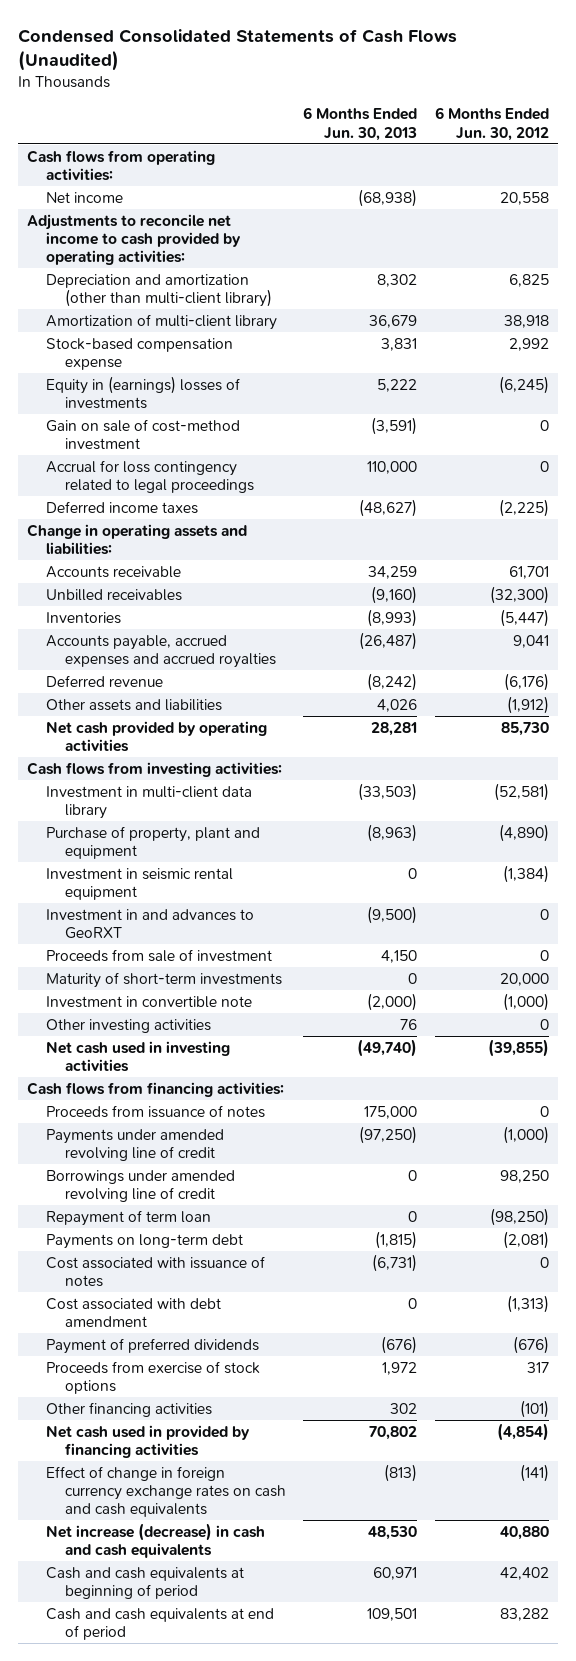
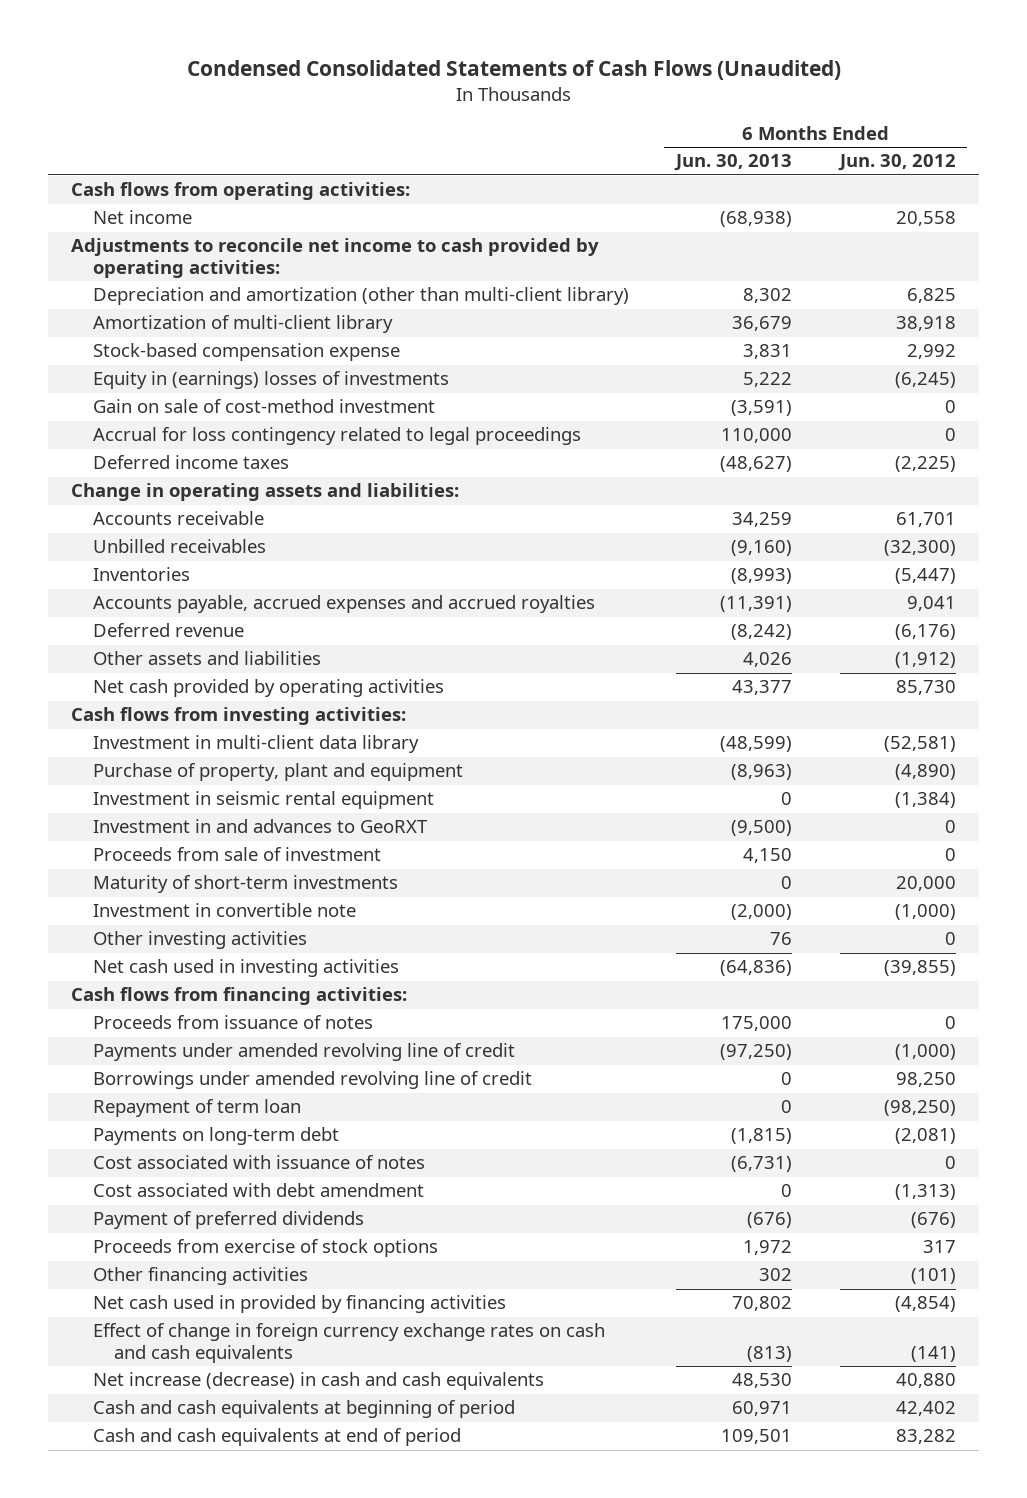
[359,631,418,650] (26,487) -> [720,596,793,613] (11,391)
[371,721,418,736] 28,281 -> [732,680,793,696] 43,377
[358,782,418,801] (33,503) -> [720,736,793,753] (48,599)
[357,1038,418,1057] (49,740) -> [720,960,793,977] (64,836)

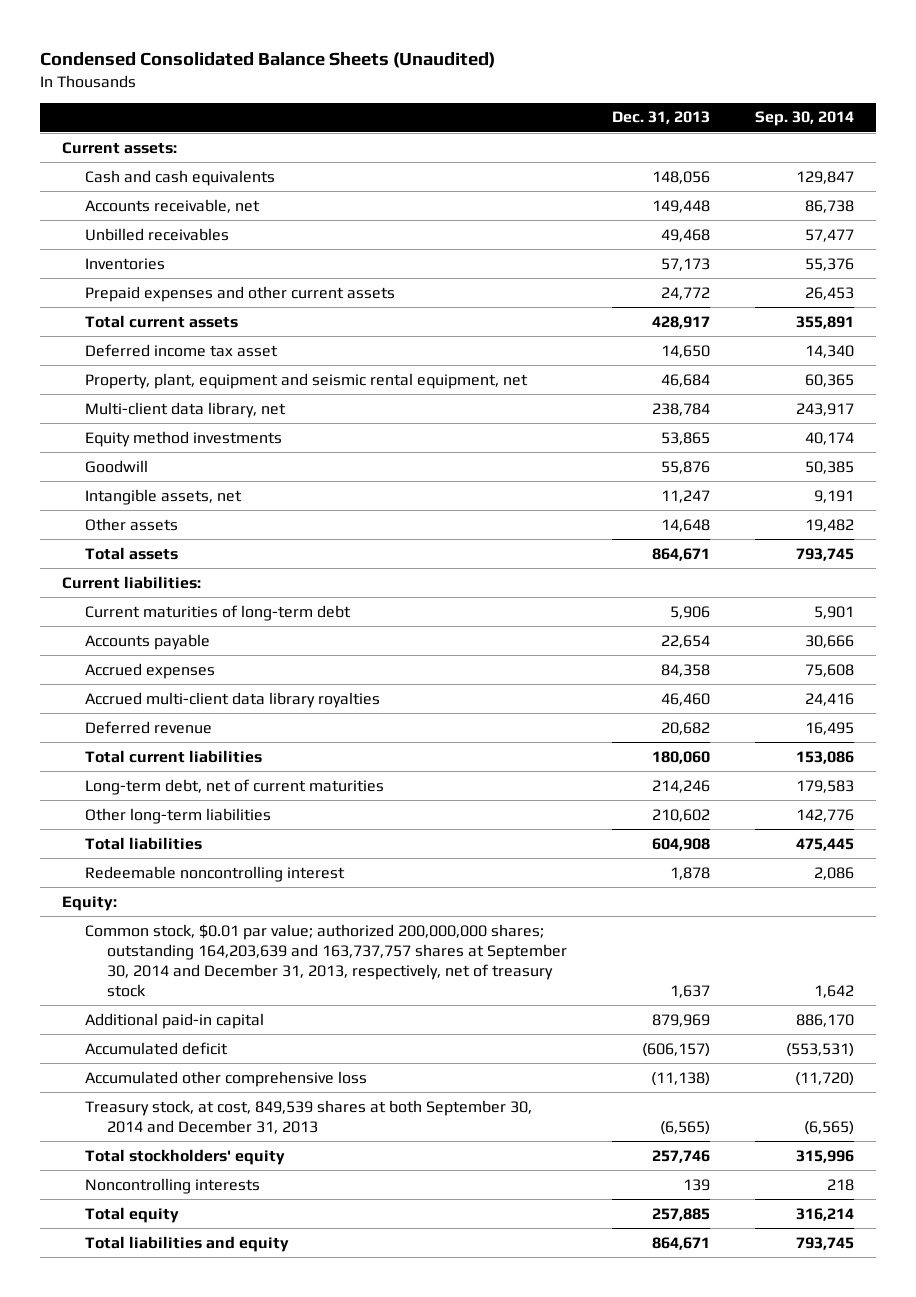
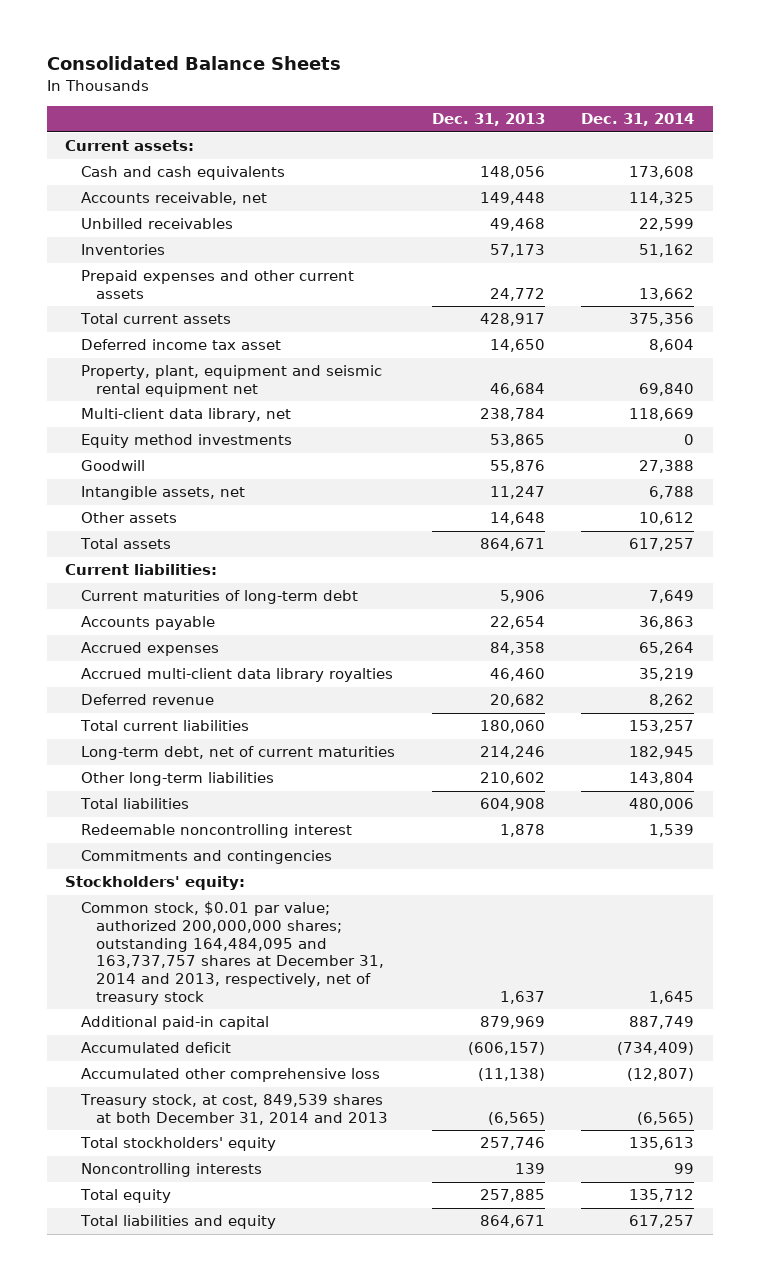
[39,51,495,68] Condensed Consolidated Balance Sheets (Unaudited) -> [46,56,341,71] Consolidated Balance Sheets
[754,111,854,127] Sep. 30, 2014 -> none
none -> [581,113,695,127] Dec. 31, 2014
[84,372,528,389] Property, plant, equipment and seismic rental equipment, net -> [80,365,382,398] Property, plant, equipment and seismic rental equipment net
none -> [80,850,332,865] Commitments and contingencies
[62,895,118,911] Equity: -> [65,876,246,891] Stockholders' equity:
[84,923,567,997] Common stock, $0.01 par value; authorized 200,000,000 shares; outstanding 164,203,639 and 163,737,757 shares at September 30, 2014 and December 31, 2013, respectively, net of treasury stock -> [80,901,385,1005] Common stock, $0.01 par value; authorized 200,000,000 shares; outstanding 164,484,095 and 163,737,757 shares at December 31, 2014 and 2013, respectively, net of treasury stock
[84,1099,532,1134] Treasury stock, at cost, 849,539 shares at both September 30, 2014 and December 31, 2013 -> [79,1094,389,1126] Treasury stock, at cost, 849,539 shares at both December 31, 2014 and 2013

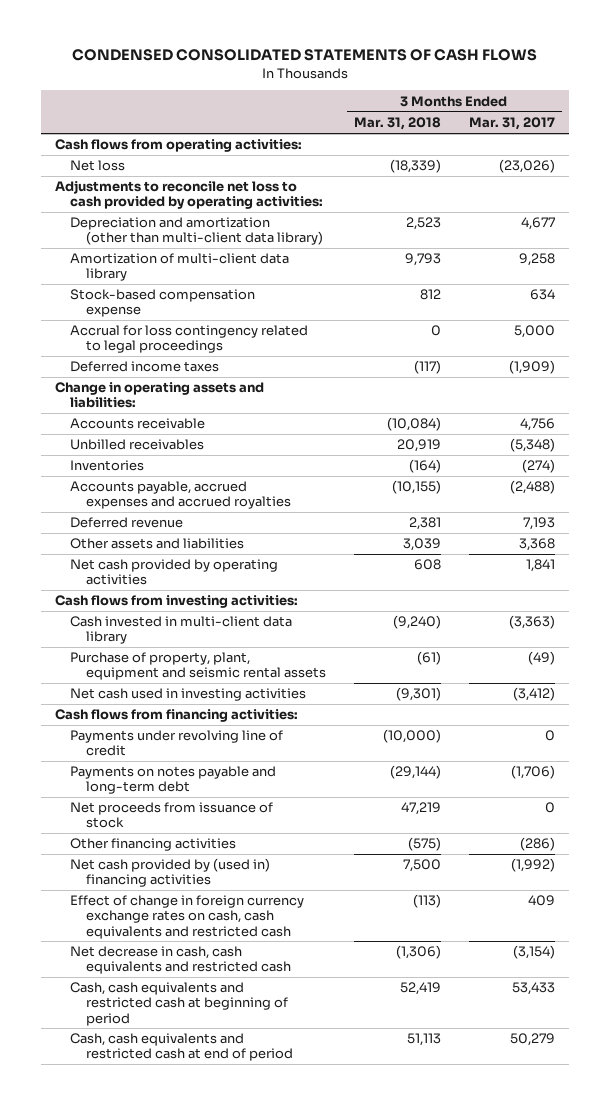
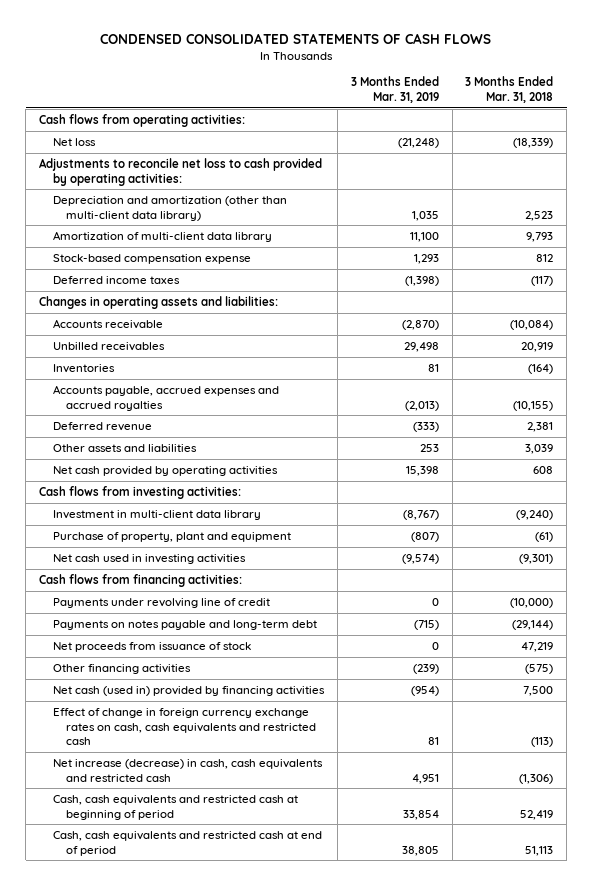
[468,117,555,131] Mar. 31, 2017 -> none
none -> [350,76,439,103] 3 Months Ended Mar. 31, 2019
[70,325,309,354] Accrual for loss contingency related to legal proceedings -> none
[54,382,264,409] Change in operating assets and liabilities: -> [39,296,279,310] Changes in operating assets and liabilities:
[70,616,293,645] Cash invested in multi-client data library -> [52,510,261,521] Investment in multi-client data library
[70,652,326,681] Purchase of property, plant, equipment and seismic rental assets -> [52,532,291,543] Purchase of property, plant and equipment
[70,858,271,888] Net cash provided by (used in) financing activities -> [52,686,325,697] Net cash (used in) provided by financing activities
[70,946,291,975] Net decrease in cash, cash equivalents and restricted cash -> [52,759,323,782] Net increase (decrease) in cash, cash equivalents and restricted cash

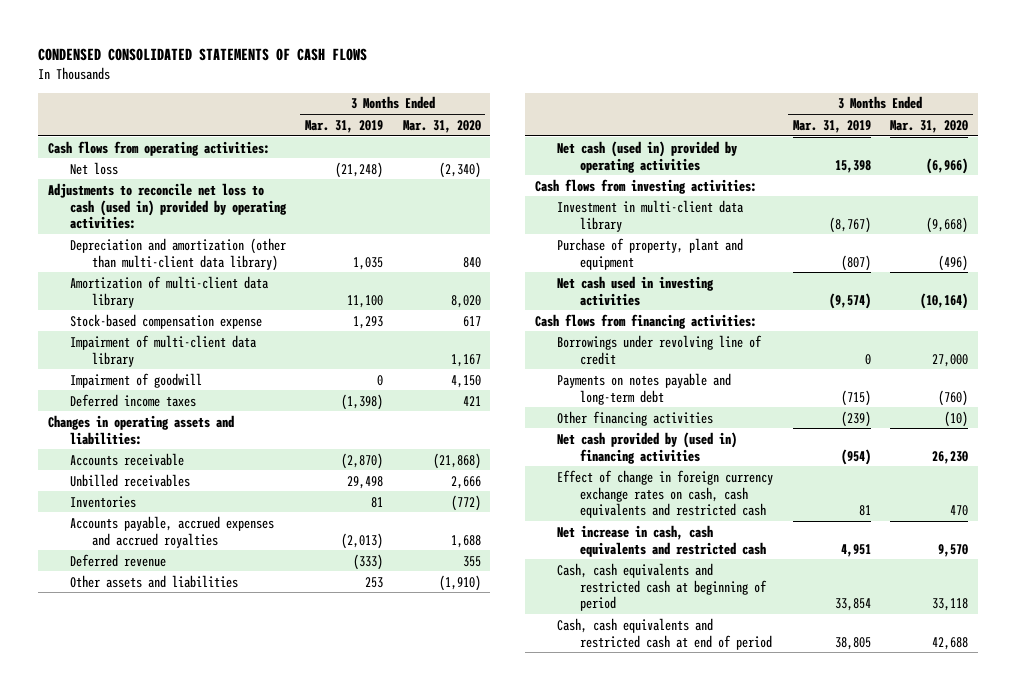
[465,76,554,103] 3 Months Ended Mar. 31, 2018 -> none
none -> [402,119,481,133] Mar. 31, 2020
[39,158,323,186] Adjustments to reconcile net loss to cash provided by operating activities: -> [47,182,287,230] Adjustments to reconcile net loss to cash (used in) provided by operating activities:
none -> [69,334,257,367] Impairment of multi-client data library
none -> [69,372,202,388] Impairment of goodwill
[52,466,278,477] Net cash provided by operating activities -> [557,140,738,173] Net cash (used in) provided by operating activities
[52,598,270,609] Payments under revolving line of credit -> [557,334,763,365] Borrowings under revolving line of credit
[52,642,251,653] Net proceeds from issuance of stock -> none
[52,686,325,697] Net cash (used in) provided by financing activities -> [557,431,738,464] Net cash provided by (used in) financing activities
[52,759,323,782] Net increase (decrease) in cash, cash equivalents and restricted cash -> [557,524,766,557] Net increase in cash, cash equivalents and restricted cash

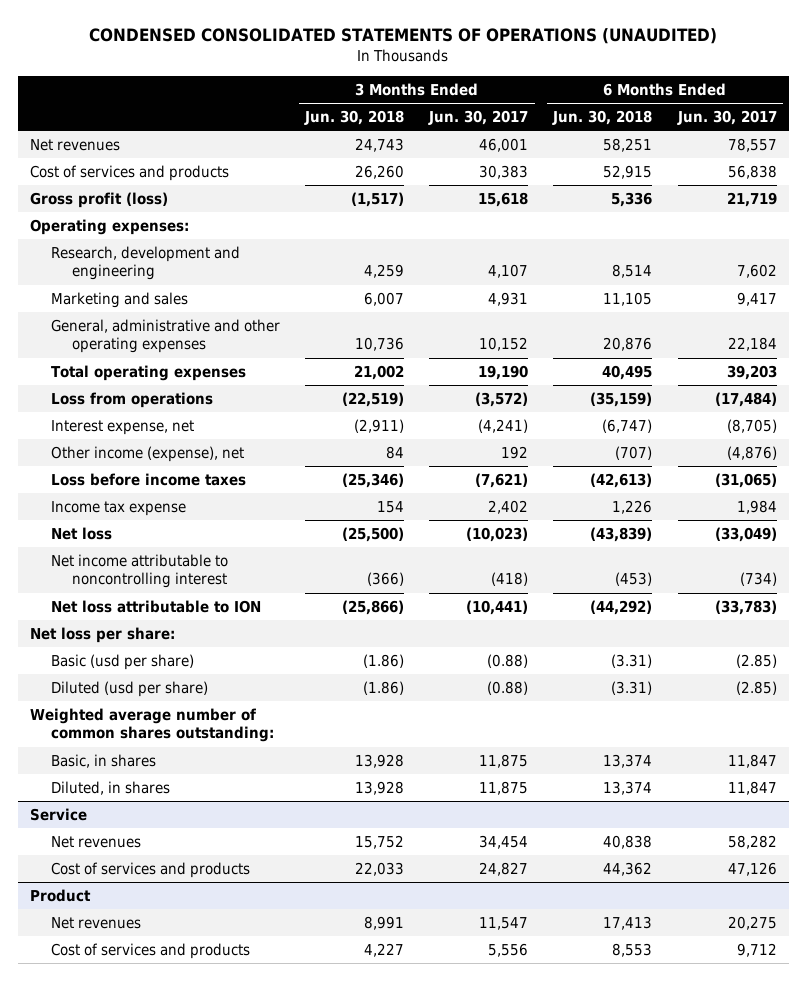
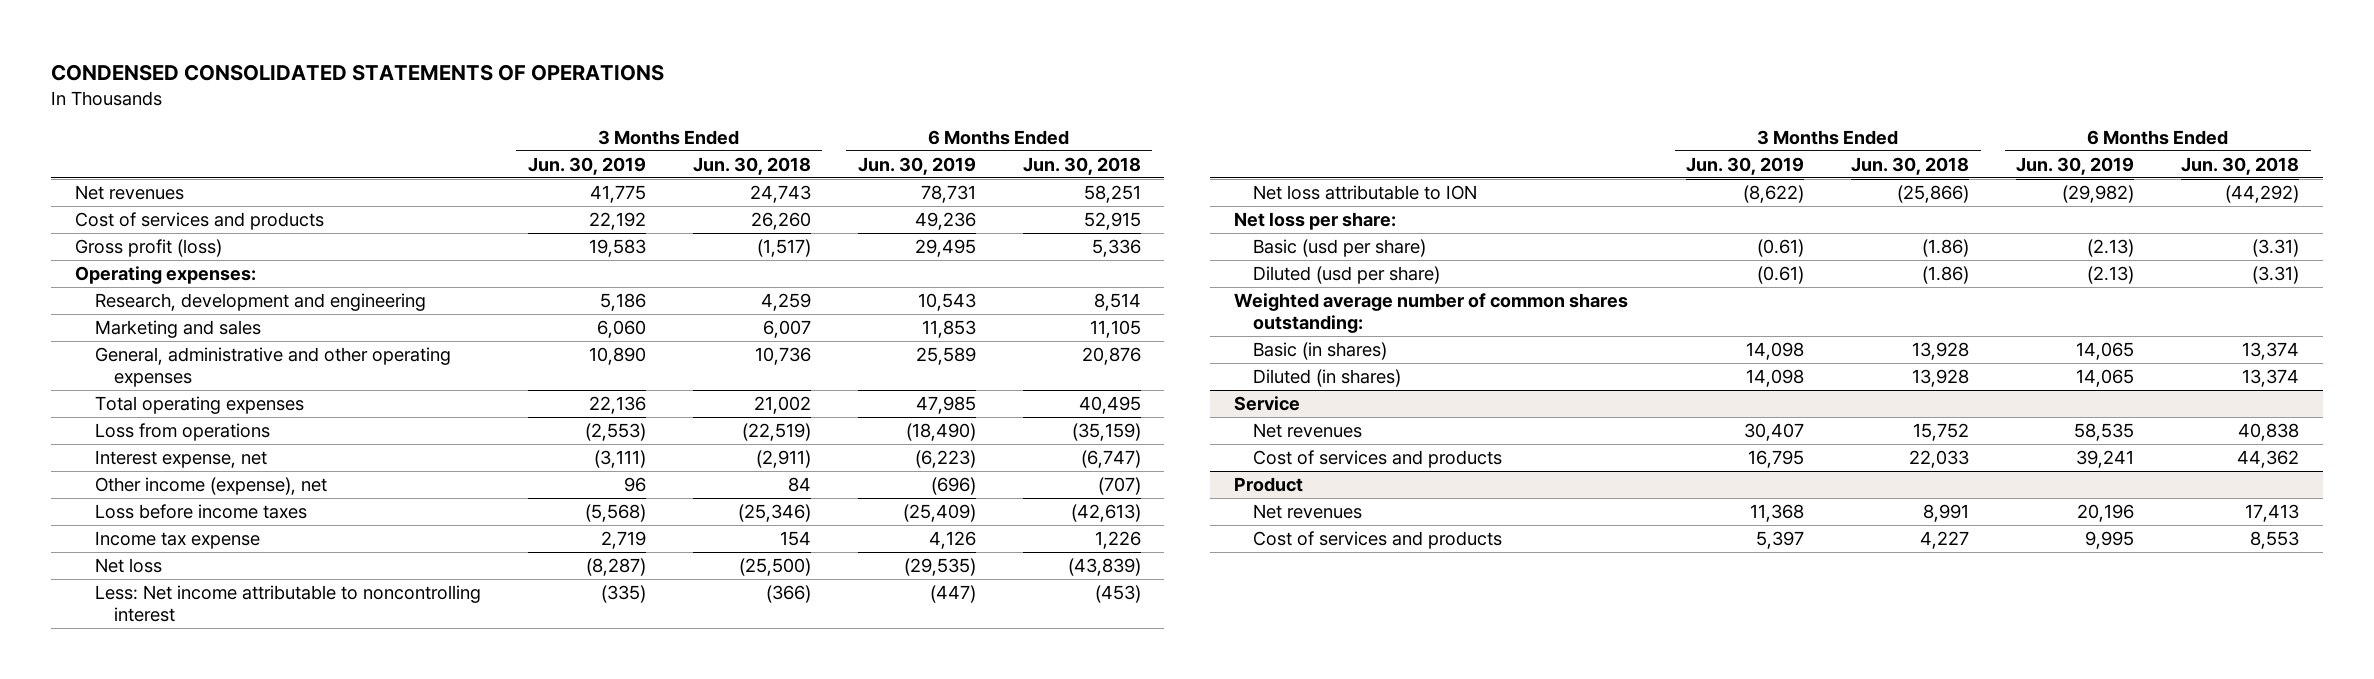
[89,27,718,44] CONDENSED CONSOLIDATED STATEMENTS OF OPERATIONS (UNAUDITED) -> [51,64,665,82] CONDENSED CONSOLIDATED STATEMENTS OF OPERATIONS
[428,110,529,126] Jun. 30, 2017 -> none
[676,110,777,126] Jun. 30, 2017 -> none
none -> [527,156,646,175] Jun. 30, 2019
none -> [857,156,976,175] Jun. 30, 2019
[51,554,229,589] Net income attributable to noncontrolling interest -> [94,585,481,622] Less: Net income attributable to noncontrolling interest
[51,754,157,769] Basic, in shares -> [1253,342,1388,361] Basic (in shares)
[51,781,171,796] Diluted, in shares -> [1253,369,1402,388] Diluted (in shares)

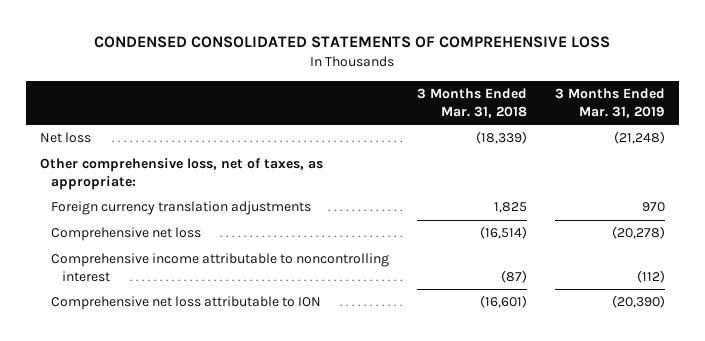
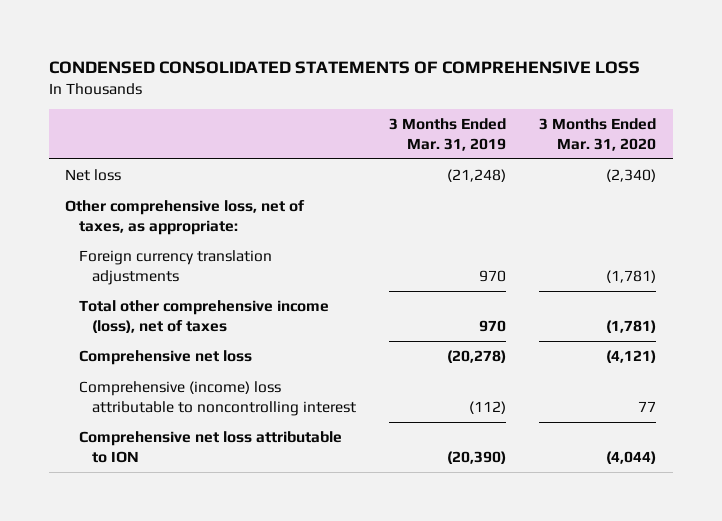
[416,87,527,118] 3 Months Ended Mar. 31, 2018 -> none
none -> [539,118,657,151] 3 Months Ended Mar. 31, 2020
none -> [78,300,329,333] Total other comprehensive income (loss), net of taxes
[50,253,389,283] Comprehensive income attributable to noncontrolling interest -> [78,381,357,416] Comprehensive (income) loss attributable to noncontrolling interest

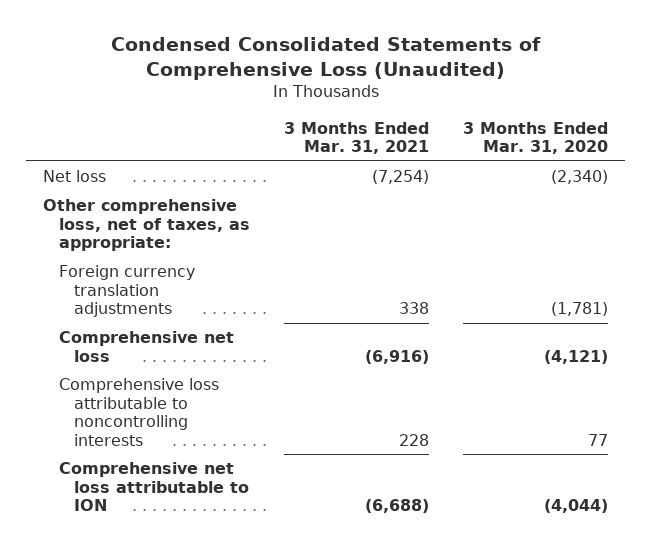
[48,60,640,74] CONDENSED CONSOLIDATED STATEMENTS OF COMPREHENSIVE LOSS -> [110,36,541,80] Condensed Consolidated Statements of Comprehensive Loss (Unaudited)
[389,118,507,151] 3 Months Ended Mar. 31, 2019 -> none
none -> [283,121,429,155] 3 Months Ended Mar. 31, 2021
[78,300,329,333] Total other comprehensive income (loss), net of taxes -> none
[78,381,357,416] Comprehensive (income) loss attributable to noncontrolling interest -> [58,378,219,446] Comprehensive loss attributable to noncontrolling interests

